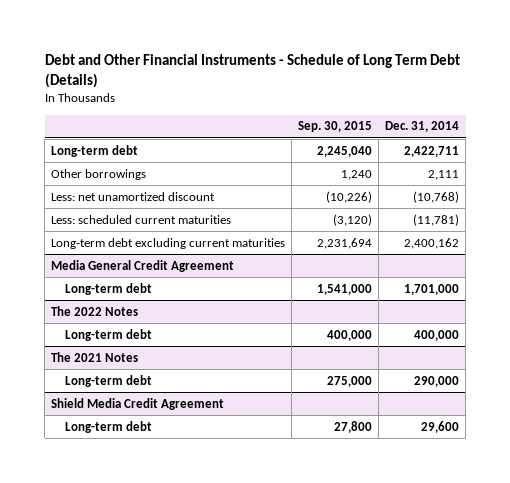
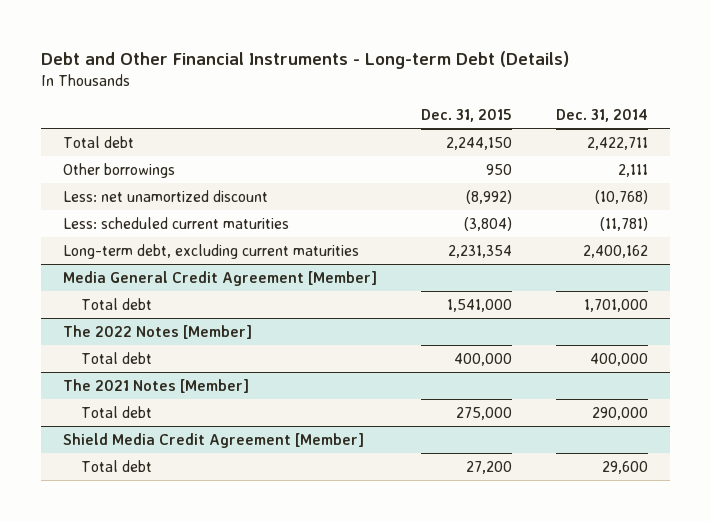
[44,53,460,88] Debt and Other Financial Instruments - Schedule of Long Term Debt (Details) -> [40,50,569,69] Debt and Other Financial Instruments - Long-term Debt (Details)
[298,121,373,133] Sep. 30, 2015 -> none
none -> [420,109,512,123] Dec. 31, 2015
[51,144,139,157] Long-term debt -> [62,135,134,148] Total debt
[51,237,286,249] Long-term debt excluding current maturities -> [62,243,359,259] Long-term debt, excluding current maturities
[51,259,235,272] Media General Credit Agreement -> [62,270,377,286] Media General Credit Agreement [Member]
[64,282,152,295] Long-term debt -> [80,297,152,310] Total debt
[51,305,139,316] The 2022 Notes -> [62,324,252,339] The 2022 Notes [Member]
[64,328,152,341] Long-term debt -> [80,351,152,364] Total debt
[51,351,139,362] The 2021 Notes -> [62,378,249,393] The 2021 Notes [Member]
[64,374,152,387] Long-term debt -> [80,405,152,418] Total debt
[51,397,225,410] Shield Media Credit Agreement -> [62,432,364,448] Shield Media Credit Agreement [Member]
[64,420,152,433] Long-term debt -> [80,459,152,472] Total debt

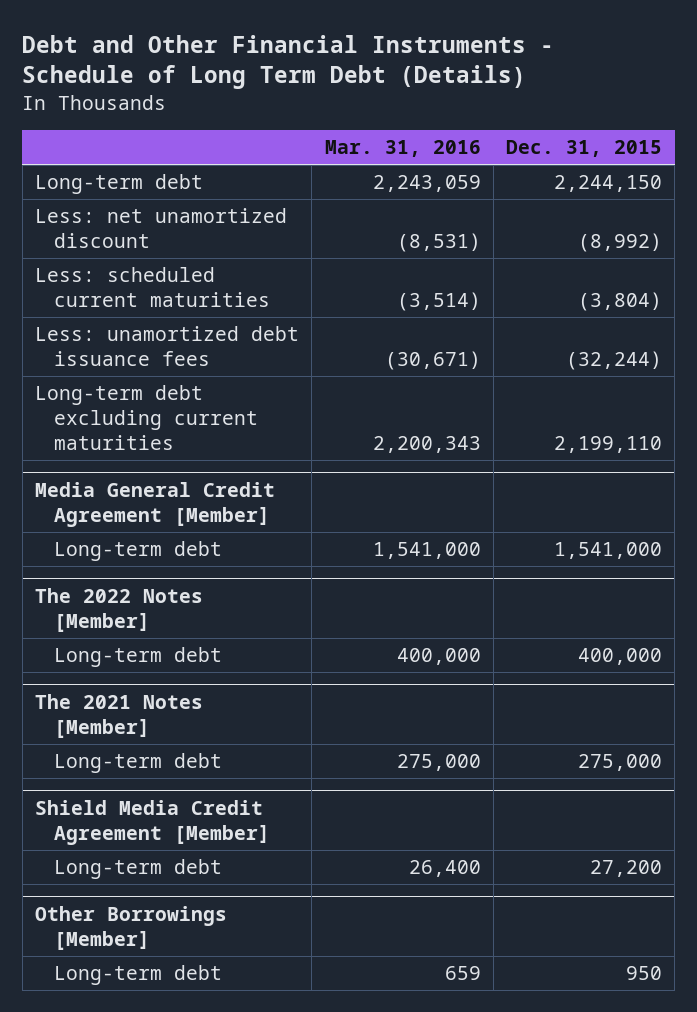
[40,50,569,69] Debt and Other Financial Instruments - Long-term Debt (Details) -> [22,34,555,90] Debt and Other Financial Instruments - Schedule of Long Term Debt (Details)
[555,109,648,123] Dec. 31, 2014 -> none
none -> [324,139,481,157] Mar. 31, 2016
[62,162,175,178] Other borrowings -> none
[62,135,134,148] Total debt -> [35,174,204,195] Long-term debt
none -> [35,326,300,367] Less: unamortized debt issuance fees
[62,243,359,259] Long-term debt, excluding current maturities -> [35,385,259,451] Long-term debt excluding current maturities
[447,244,512,258] 2,231,354 -> [553,436,662,454] 2,199,110
[80,297,152,310] Total debt -> [54,541,223,562] Long-term debt
[80,351,152,364] Total debt -> none
none -> [54,647,223,668] Long-term debt
[80,405,152,418] Total debt -> [54,753,223,774] Long-term debt
[80,459,152,472] Total debt -> [54,859,223,880] Long-term debt
none -> [35,905,228,950] Other Borrowings [Member]
none -> [54,965,223,986] Long-term debt

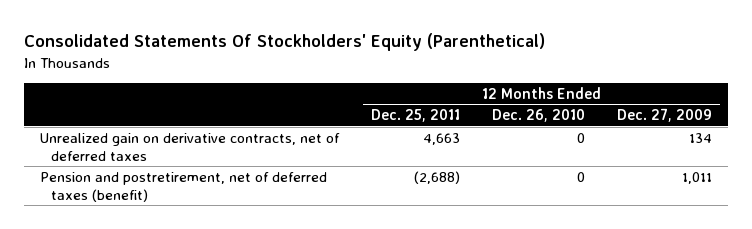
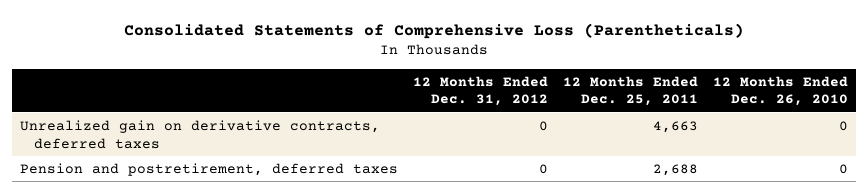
[23,33,545,52] Consolidated Statements Of Stockholders' Equity (Parenthetical) -> [123,22,744,39] Consolidated Statements of Comprehensive Loss (Parentheticals)
[617,108,713,123] Dec. 27, 2009 -> none
none -> [412,75,548,107] 12 Months Ended Dec. 31, 2012
[39,132,340,161] Unrealized gain on derivative contracts, net of deferred taxes -> [19,119,380,149] Unrealized gain on derivative contracts, deferred taxes
[39,171,327,202] Pension and postretirement, net of deferred taxes (benefit) -> [19,162,398,176] Pension and postretirement, deferred taxes
[413,170,460,184] (2,688) -> [653,163,699,176] 2,688

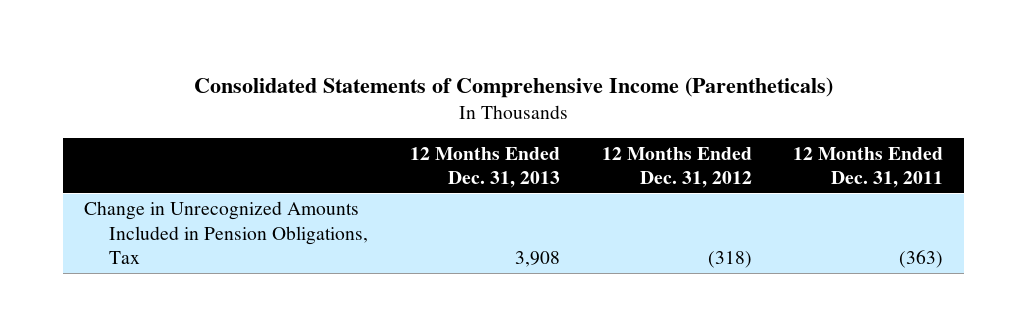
[123,22,744,39] Consolidated Statements of Comprehensive Loss (Parentheticals) -> [193,76,833,98] Consolidated Statements of Comprehensive Income (Parentheticals)
[563,75,699,107] 12 Months Ended Dec. 25, 2011 -> none
[713,75,849,107] 12 Months Ended Dec. 26, 2010 -> none
none -> [409,146,560,189] 12 Months Ended Dec. 31, 2013
none -> [793,146,944,189] 12 Months Ended Dec. 31, 2011
[19,119,380,149] Unrealized gain on derivative contracts, deferred taxes -> none
[19,162,398,176] Pension and postretirement, deferred taxes -> none
none -> [83,201,369,265] Change in Unrecognized Amounts Included in Pension Obligations, Tax

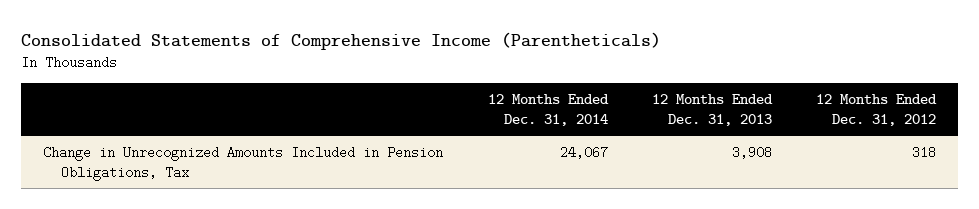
[793,146,944,189] 12 Months Ended Dec. 31, 2011 -> none
none -> [487,94,609,127] 12 Months Ended Dec. 31, 2014
[707,251,752,269] (318) -> [912,145,937,159] 318

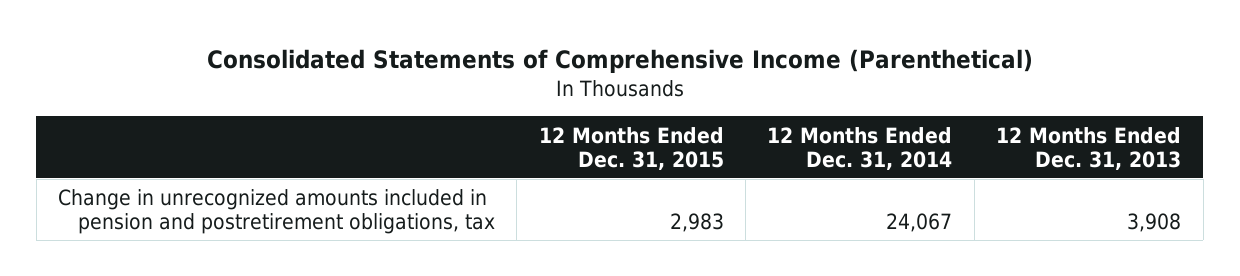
[21,31,662,50] Consolidated Statements of Comprehensive Income (Parentheticals) -> [206,49,1033,74] Consolidated Statements of Comprehensive Income (Parenthetical)
[816,94,938,127] 12 Months Ended Dec. 31, 2012 -> none
none -> [538,126,724,170] 12 Months Ended Dec. 31, 2015
[43,145,444,181] Change in Unrecognized Amounts Included in Pension Obligations, Tax -> [58,189,495,235] Change in unrecognized amounts included in pension and postretirement obligations, tax

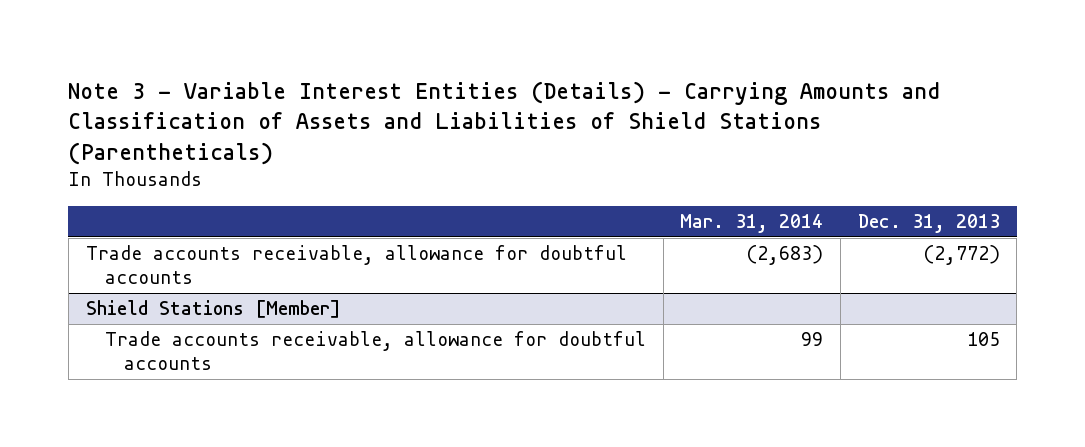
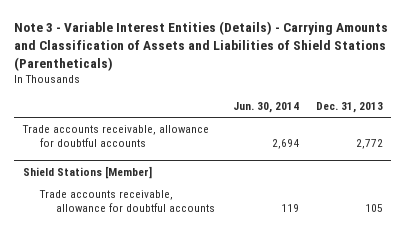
[680,213,824,233] Mar. 31, 2014 -> none
none -> [232,102,299,114] Jun. 30, 2014
[922,245,1000,266] (2,772) -> [355,139,383,150] 2,772

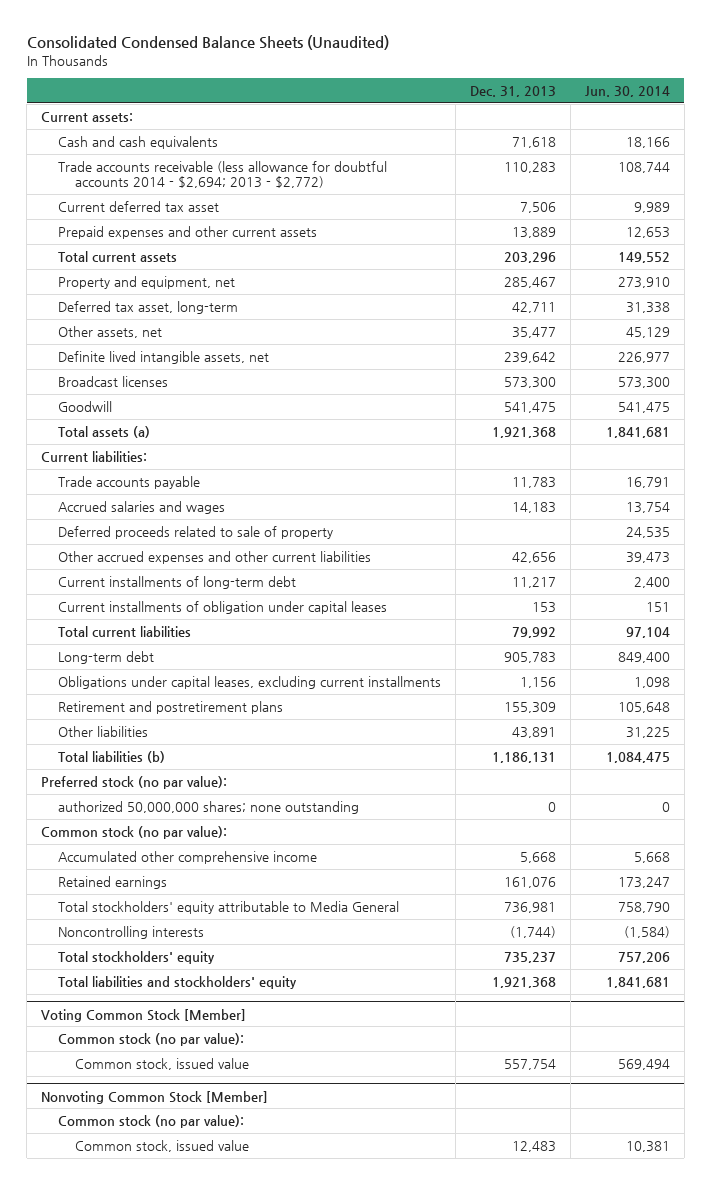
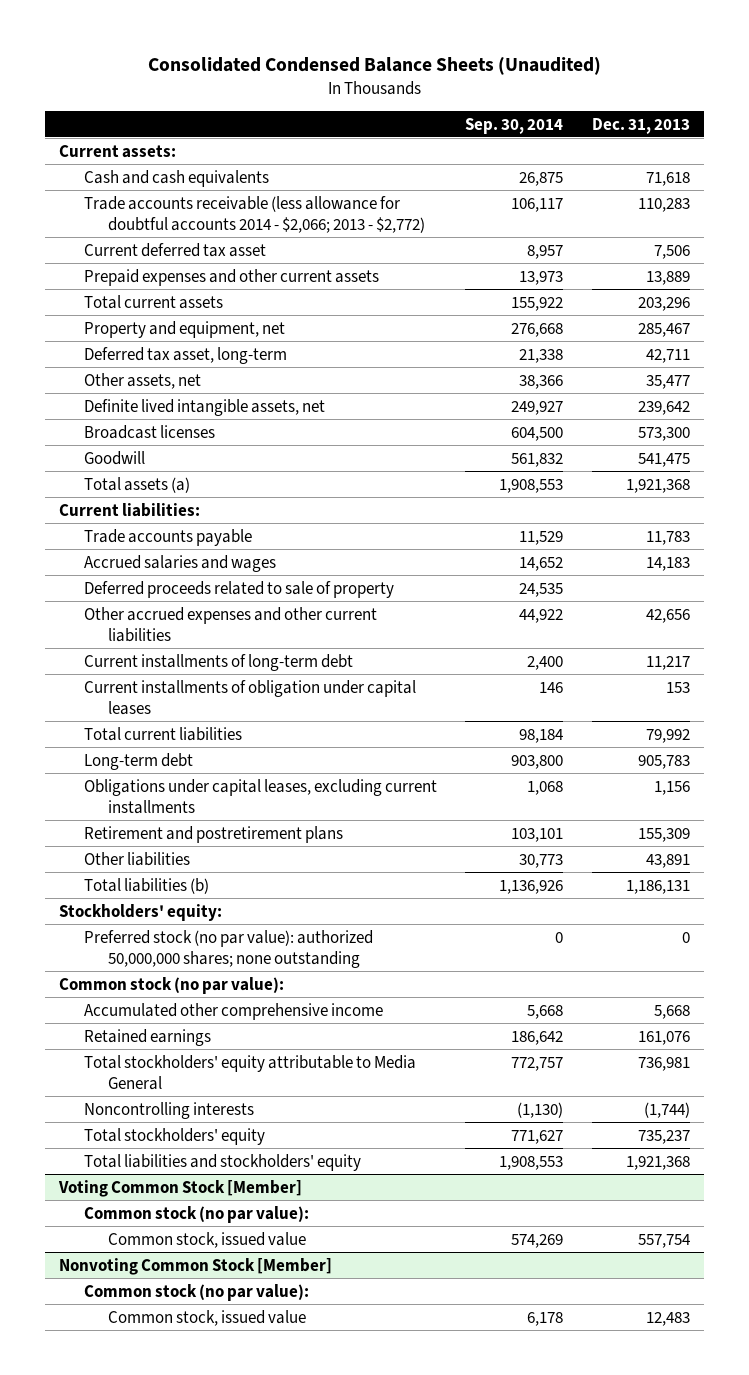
[584,85,670,97] Jun. 30, 2014 -> none
none -> [465,117,564,134] Sep. 30, 2014
[57,161,387,189] Trade accounts receivable (less allowance for doubtful accounts 2014 - $2,694; 2013 - $2,772) -> [83,195,426,233] Trade accounts receivable (less allowance for doubtful accounts 2014 - $2,066; 2013 - $2,772)
[41,776,228,790] Preferred stock (no par value): -> none
none -> [59,903,223,921] Stockholders' equity:
[57,801,359,815] authorized 50,000,000 shares; none outstanding -> [83,929,373,968] Preferred stock (no par value): authorized 50,000,000 shares; none outstanding

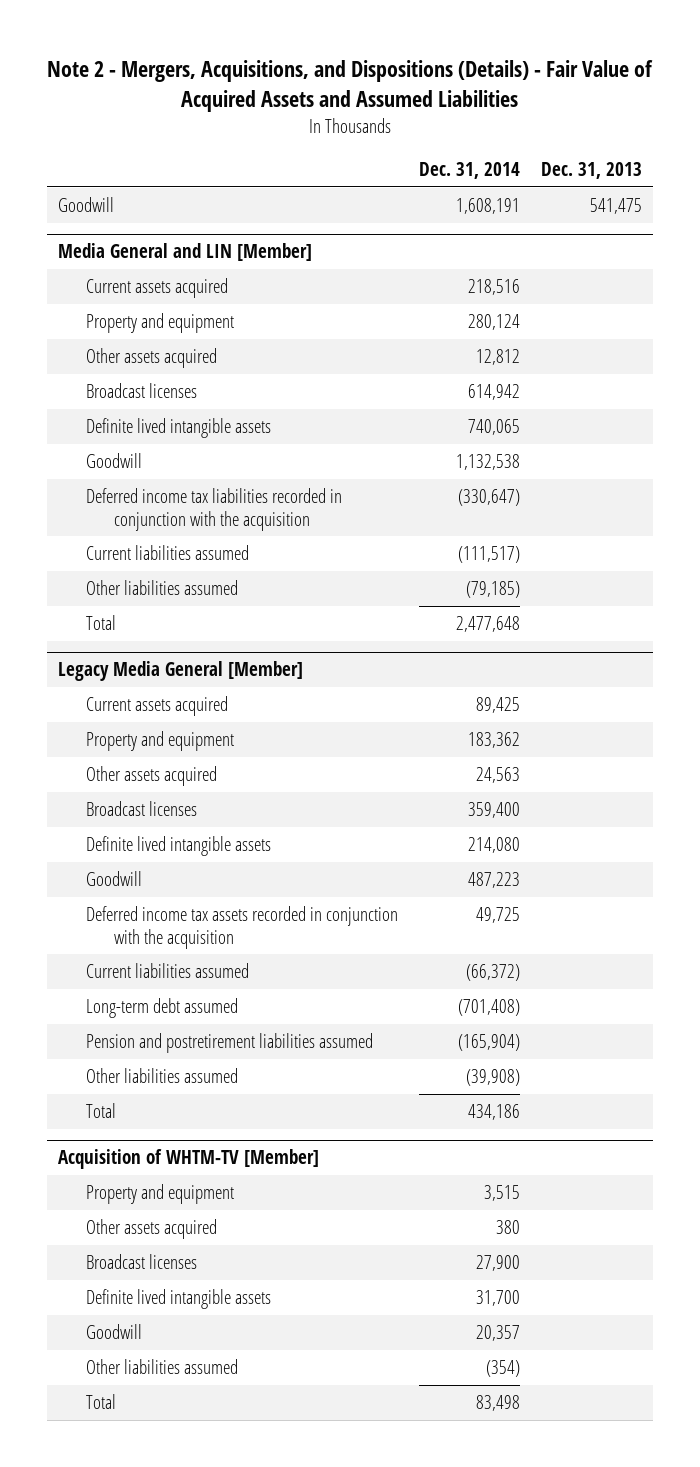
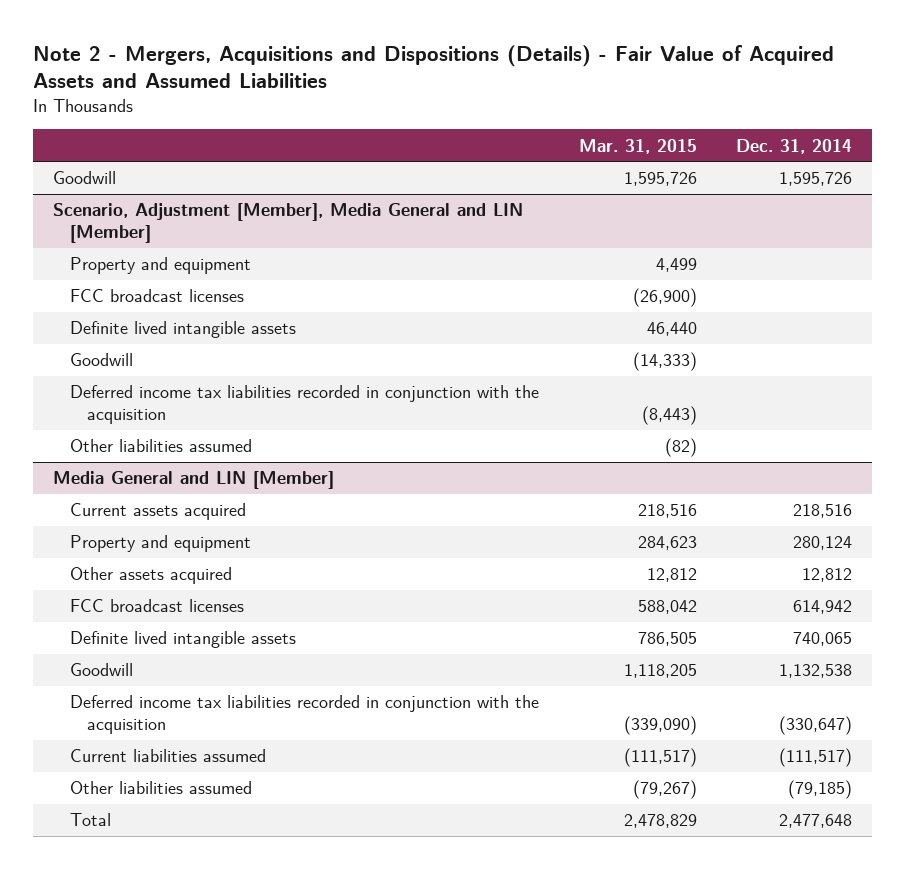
[47,60,654,112] Note 2 - Mergers, Acquisitions, and Dispositions (Details) - Fair Value of Acquired Assets and Assumed Liabilities -> [33,44,835,88] Note 2 - Mergers, Acquisitions and Dispositions (Details) - Fair Value of Acquired Assets and Assumed Liabilities
[541,162,643,180] Dec. 31, 2013 -> none
none -> [578,138,697,154] Mar. 31, 2015
[456,198,521,215] 1,608,191 -> [779,172,853,187] 1,595,726
none -> [52,203,523,244] Scenario, Adjustment [Member], Media General and LIN [Member]
none -> [70,257,252,275] Property and equipment
none -> [70,289,245,303] FCC broadcast licenses
none -> [70,321,297,339] Definite lived intangible assets
none -> [70,353,134,367] Goodwill
none -> [70,385,540,425] Deferred income tax liabilities recorded in conjunction with the acquisition
none -> [70,439,253,453] Other liabilities assumed
[86,383,198,399] Broadcast licenses -> [70,599,245,613] FCC broadcast licenses
[57,661,303,682] Legacy Media General [Member] -> none
[86,696,229,717] Current assets acquired -> none
[86,731,235,752] Property and equipment -> none
[86,766,218,787] Other assets acquired -> none
[86,801,198,817] Broadcast licenses -> none
[86,836,272,857] Definite lived intangible assets -> none
[86,871,143,887] Goodwill -> none
[86,906,399,949] Deferred income tax assets recorded in conjunction with the acquisition -> none
[86,963,250,979] Current liabilities assumed -> none
[86,998,239,1019] Long-term debt assumed -> none
[86,1033,374,1054] Pension and postretirement liabilities assumed -> none
[86,1068,239,1084] Other liabilities assumed -> none
[86,1103,117,1119] Total -> none
[57,1149,319,1170] Acquisition of WHTM-TV [Member] -> none
[86,1184,235,1205] Property and equipment -> none
[86,1219,218,1240] Other assets acquired -> none
[86,1254,198,1270] Broadcast licenses -> none
[86,1289,272,1310] Definite lived intangible assets -> none
[86,1324,143,1340] Goodwill -> none
[86,1359,239,1375] Other liabilities assumed -> none
[86,1394,117,1410] Total -> none

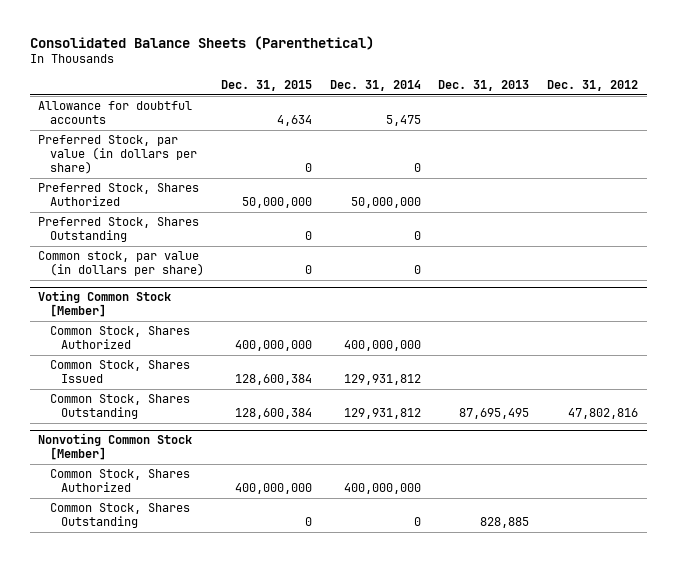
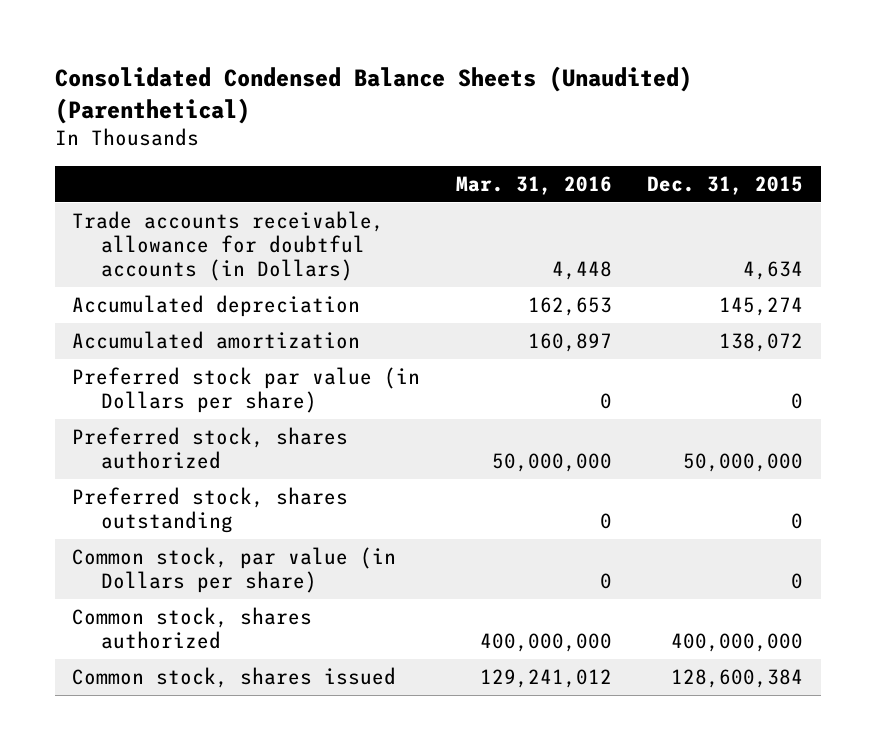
[29,35,374,50] Consolidated Balance Sheets (Parenthetical) -> [54,66,692,124] Consolidated Condensed Balance Sheets (Unaudited) (Parenthetical)
[329,79,421,91] Dec. 31, 2014 -> none
[438,79,530,91] Dec. 31, 2013 -> none
[546,79,638,91] Dec. 31, 2012 -> none
none -> [455,175,612,195] Mar. 31, 2016
[38,290,172,318] Voting Common Stock [Member] -> none
[49,394,190,420] Common Stock, Shares Outstanding -> none
[38,433,193,461] Nonvoting Common Stock [Member] -> none
[49,469,190,493] Common Stock, Shares Authorized -> none
[49,503,190,529] Common Stock, Shares Outstanding -> none
[38,101,193,125] Allowance for doubtful accounts -> [72,211,385,282] Trade accounts receivable, allowance for doubtful accounts (in Dollars)
none -> [72,295,361,318] Accumulated depreciation
none -> [72,331,361,350] Accumulated amortization
[38,135,197,175] Preferred Stock, par value (in dollars per share) -> [72,367,421,414] Preferred stock par value (in Dollars per share)
[38,183,200,207] Preferred Stock, Shares Authorized -> [72,427,349,470] Preferred stock, shares authorized
[38,217,200,243] Preferred Stock, Shares Outstanding -> [72,487,349,534] Preferred stock, shares outstanding
[38,251,204,277] Common stock, par value (in dollars per share) -> [72,547,397,594] Common stock, par value (in Dollars per share)
[49,326,190,350] Common Stock, Shares Authorized -> [72,607,313,650] Common stock, shares authorized
[49,360,190,384] Common Stock, Shares Issued -> [72,667,397,689] Common stock, shares issued

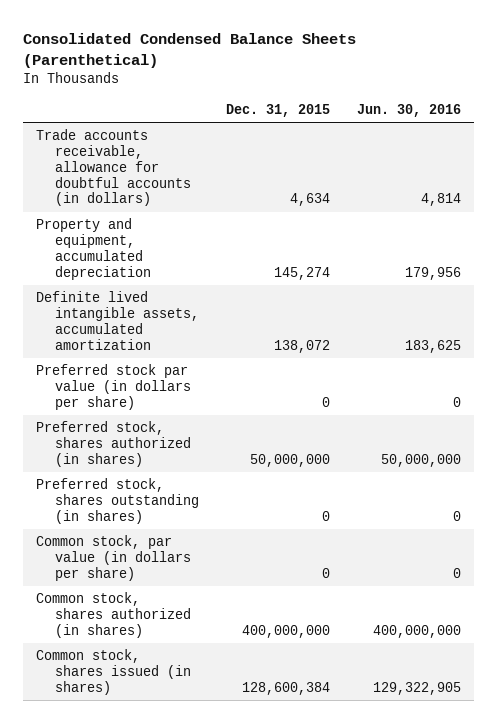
[54,66,692,124] Consolidated Condensed Balance Sheets (Unaudited) (Parenthetical) -> [23,32,357,68] Consolidated Condensed Balance Sheets (Parenthetical)
[455,175,612,195] Mar. 31, 2016 -> none
none -> [356,103,461,117] Jun. 30, 2016
[72,211,385,282] Trade accounts receivable, allowance for doubtful accounts (in Dollars) -> [36,129,192,207] Trade accounts receivable, allowance for doubtful accounts (in dollars)
[72,295,361,318] Accumulated depreciation -> [36,218,152,280] Property and equipment, accumulated depreciation
[72,331,361,350] Accumulated amortization -> [36,291,200,350] Definite lived intangible assets, accumulated amortization
[72,367,421,414] Preferred stock par value (in Dollars per share) -> [36,364,192,410] Preferred stock par value (in dollars per share)
[72,427,349,470] Preferred stock, shares authorized -> [36,421,192,467] Preferred stock, shares authorized (in shares)
[72,487,349,534] Preferred stock, shares outstanding -> [36,478,200,524] Preferred stock, shares outstanding (in shares)
[72,547,397,594] Common stock, par value (in Dollars per share) -> [36,535,192,581] Common stock, par value (in dollars per share)
[72,607,313,650] Common stock, shares authorized -> [36,592,192,638] Common stock, shares authorized (in shares)
[72,667,397,689] Common stock, shares issued -> [36,649,192,695] Common stock, shares issued (in shares)

